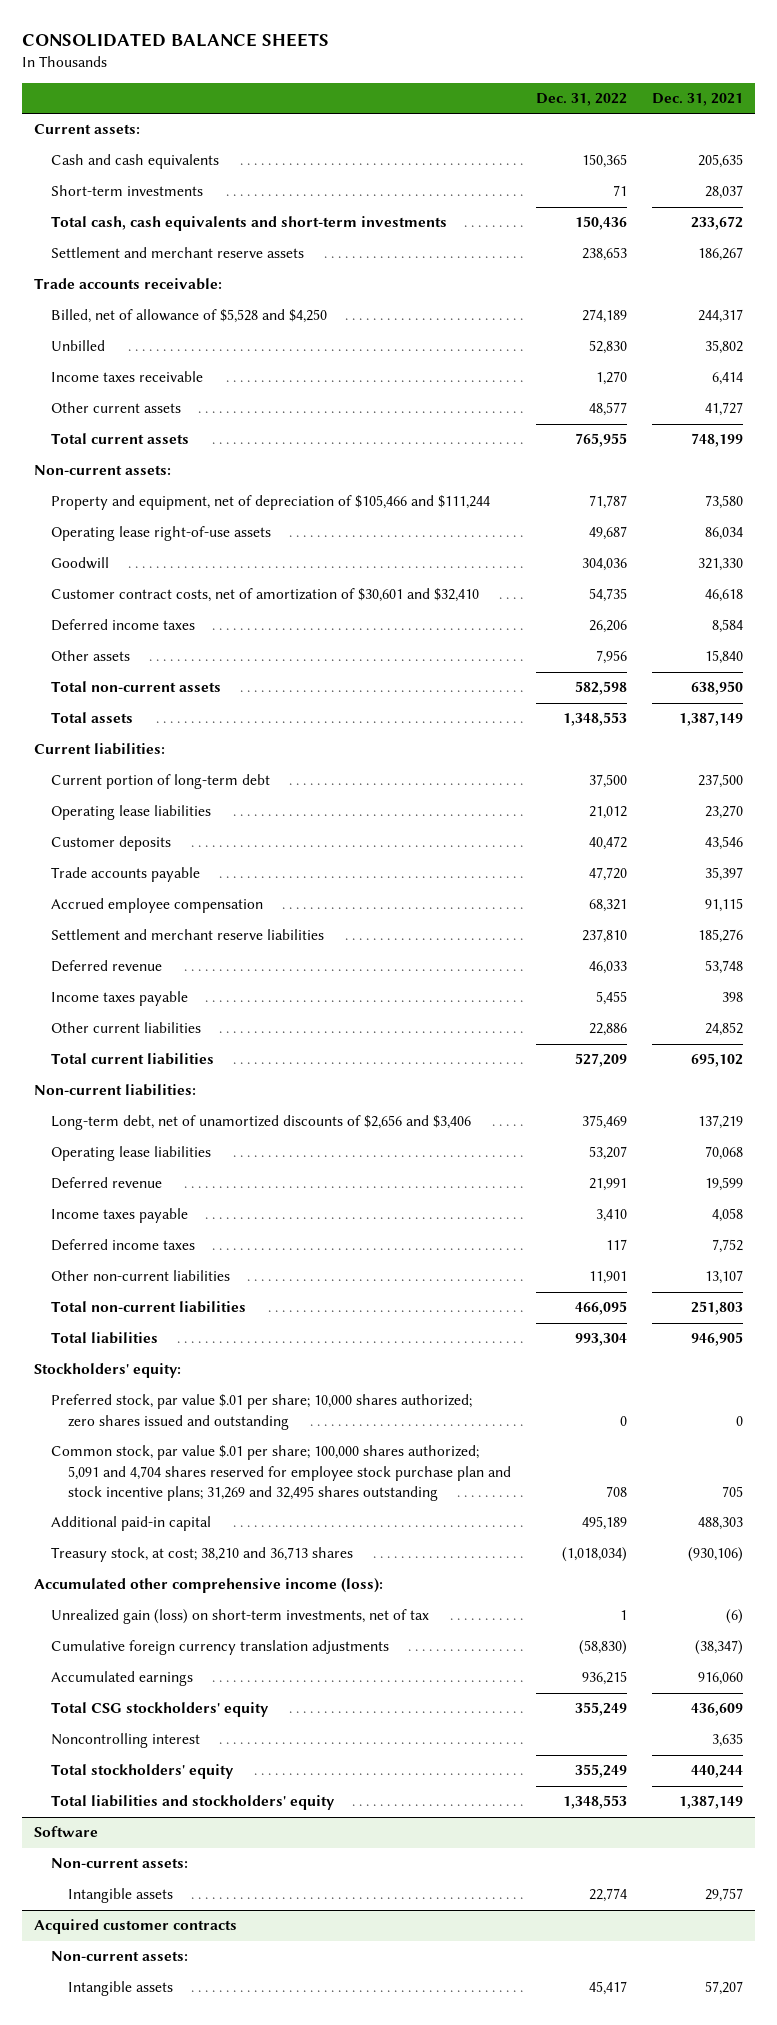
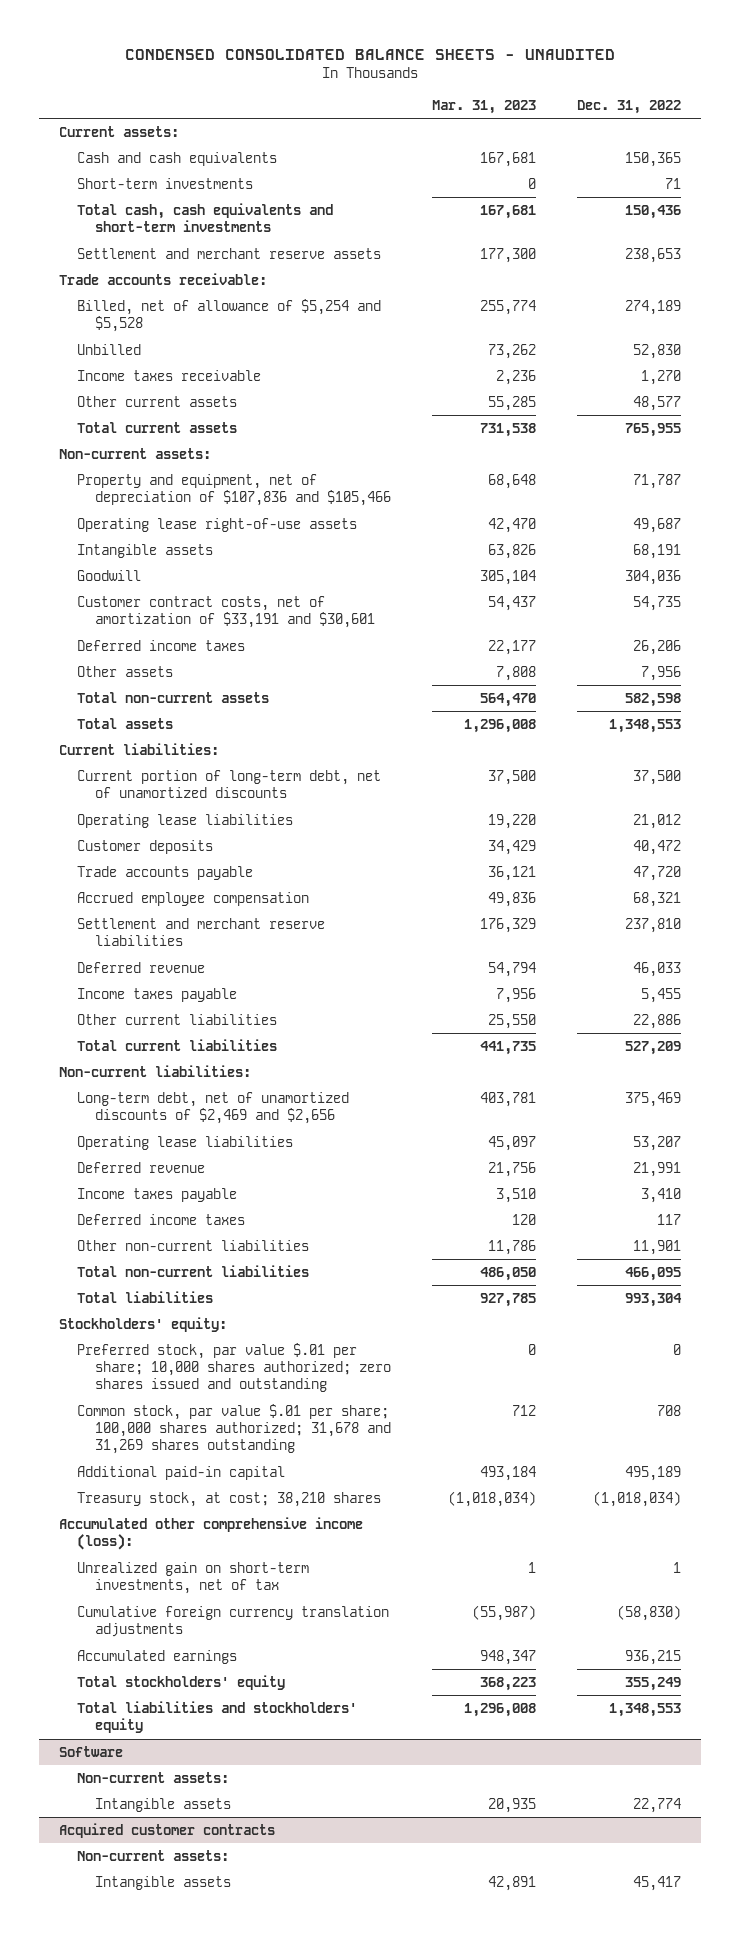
[21,32,329,47] CONSOLIDATED BALANCE SHEETS -> [124,48,615,60] CONDENSED CONSOLIDATED BALANCE SHEETS - UNAUDITED
[651,93,743,107] Dec. 31, 2021 -> none
none -> [431,100,536,115] Mar. 31, 2023
[50,309,327,324] Billed, net of allowance of $5,528 and $4,250 -> [76,299,381,333] Billed, net of allowance of $5,254 and $5,528
[50,495,490,511] Property and equipment, net of depreciation of $105,466 and $111,244 -> [76,474,391,507] Property and equipment, net of depreciation of $107,836 and $105,466
none -> [76,544,213,559] Intangible assets
[50,588,479,603] Customer contract costs, net of amortization of $30,601 and $32,410 -> [76,596,375,629] Customer contract costs, net of amortization of $33,191 and $30,601
[50,774,270,790] Current portion of long-term debt -> [76,770,381,799] Current portion of long-term debt, net of unamortized discounts
[50,1115,471,1131] Long-term debt, net of unamortized discounts of $2,656 and $3,406 -> [76,1092,349,1125] Long-term debt, net of unamortized discounts of $2,469 and $2,656
[50,1445,511,1501] Common stock, par value $.01 per share; 100,000 shares authorized; 5,091 and 4,704 shares reserved for employee stock purchase plan and stock incentive plans; 31,269 and 32,495 shares outstanding -> [76,1404,391,1455] Common stock, par value $.01 per share; 100,000 shares authorized; 31,678 and 31,269 shares outstanding
[50,1547,353,1563] Treasury stock, at cost; 38,210 and 36,713 shares -> [76,1492,381,1508] Treasury stock, at cost; 38,210 shares
[50,1609,429,1625] Unrealized gain (loss) on short-term investments, net of tax -> [76,1562,309,1595] Unrealized gain on short-term investments, net of tax
[50,1702,269,1718] Total CSG stockholders' equity -> none
[50,1733,200,1749] Noncontrolling interest -> none

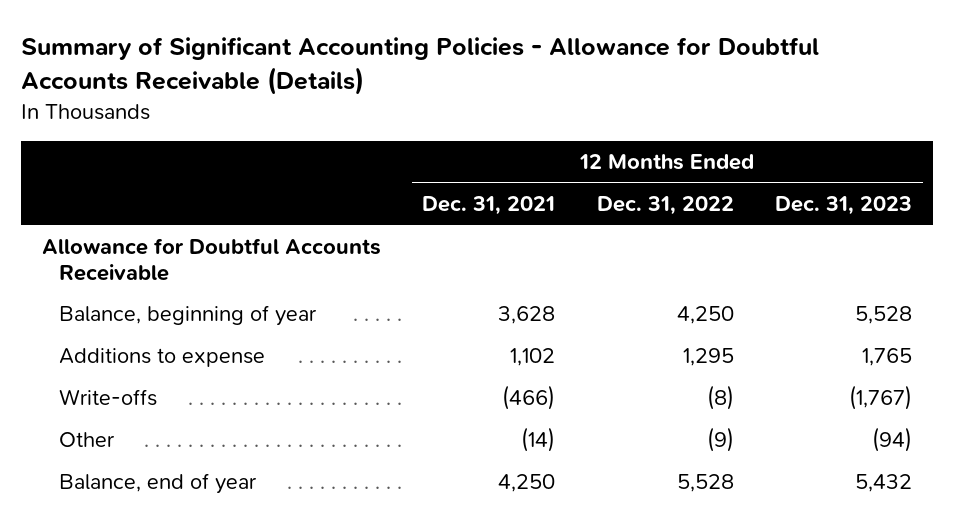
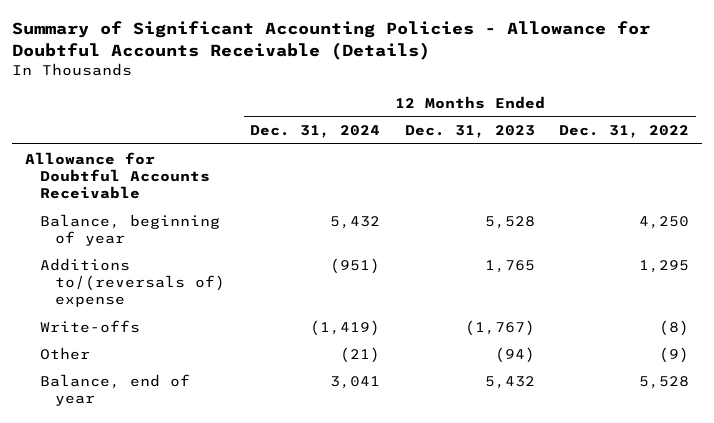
[422,196,556,216] Dec. 31, 2021 -> none
none -> [249,125,380,139] Dec. 31, 2024
[59,348,266,368] Additions to expense -> [39,257,226,308] Additions to/(reversals of) expense

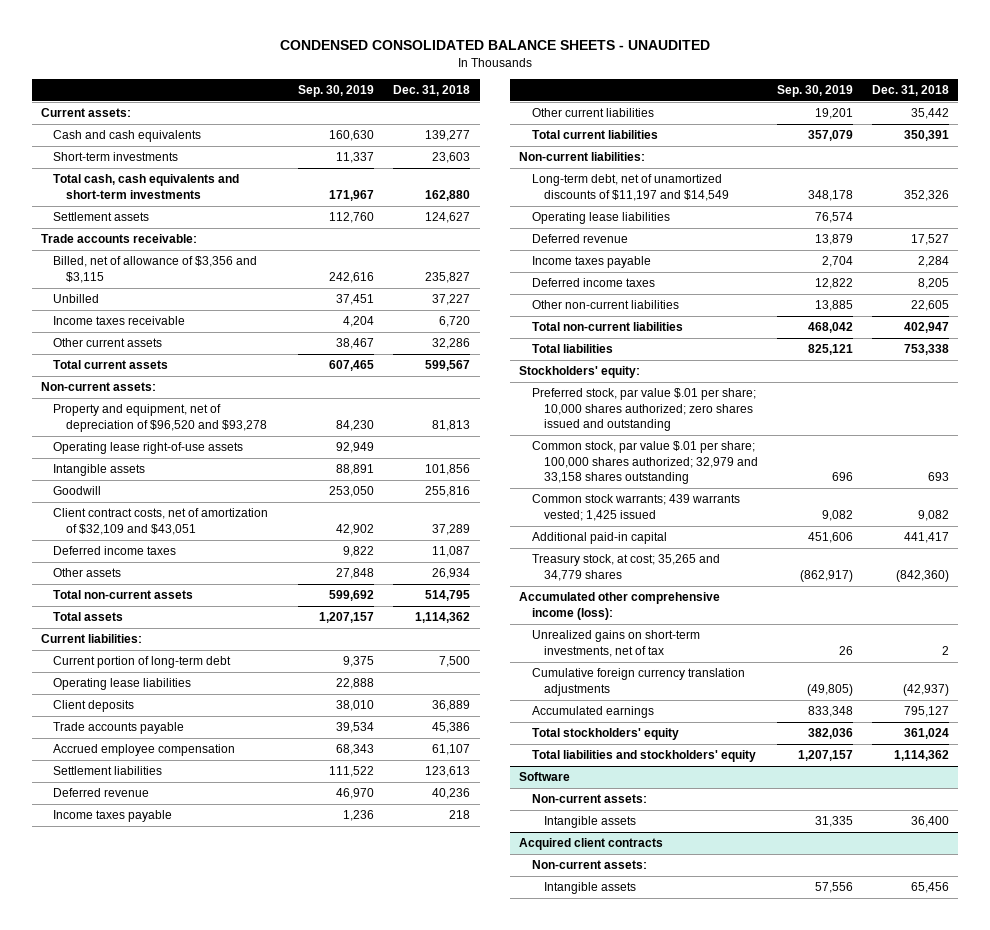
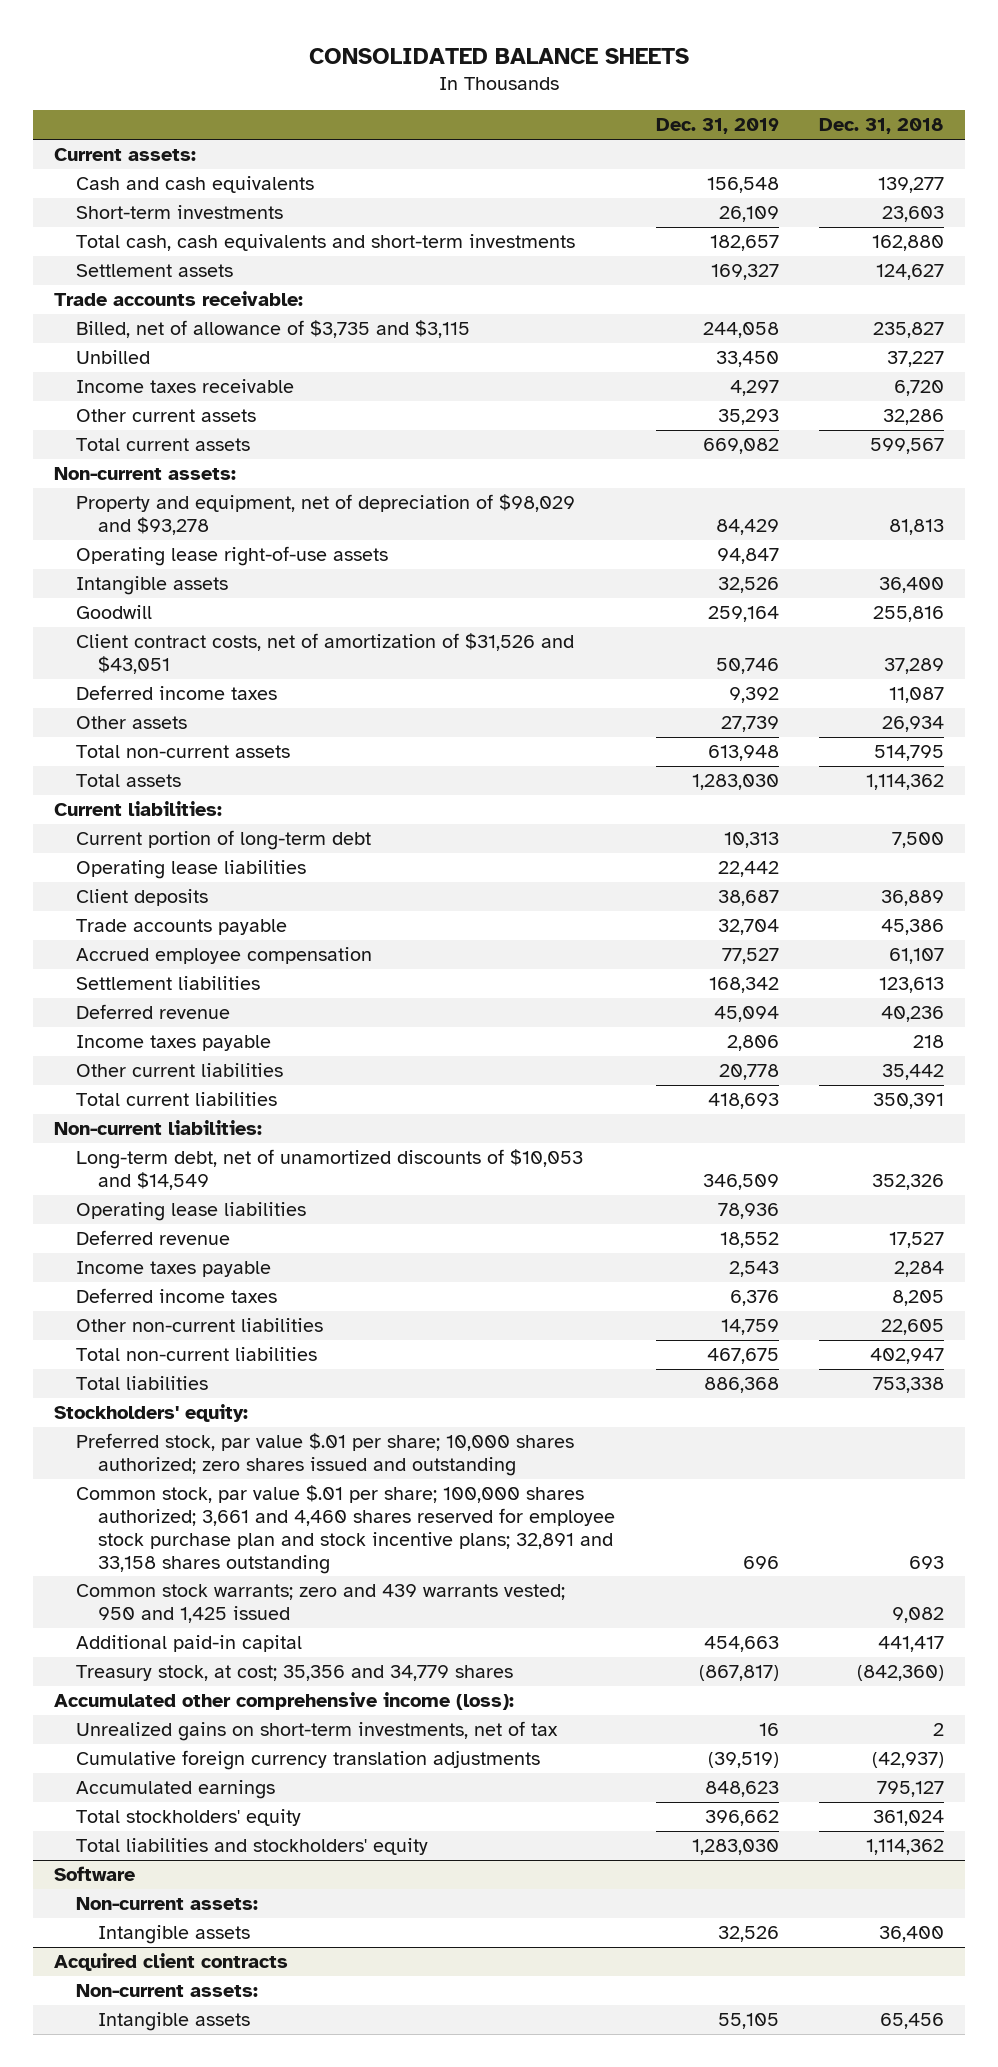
[279,40,710,51] CONDENSED CONSOLIDATED BALANCE SHEETS - UNAUDITED -> [309,47,690,64] CONSOLIDATED BALANCE SHEETS
[298,84,375,97] Sep. 30, 2019 -> none
none -> [655,118,779,135] Dec. 31, 2019
[53,256,258,283] Billed, net of allowance of $3,356 and $3,115 -> [76,320,471,339] Billed, net of allowance of $3,735 and $3,115
[53,404,267,432] Property and equipment, net of depreciation of $96,520 and $93,278 -> [76,494,576,535] Property and equipment, net of depreciation of $98,029 and $93,278
[425,464,471,476] 101,856 -> [879,577,945,594] 36,400
[53,508,269,535] Client contract costs, net of amortization of $32,109 and $43,051 -> [76,633,575,674] Client contract costs, net of amortization of $31,526 and $43,051
[531,174,729,201] Long-term debt, net of unamortized discounts of $11,197 and $14,549 -> [76,1149,584,1190] Long-term debt, net of unamortized discounts of $10,053 and $14,549
[531,441,758,485] Common stock, par value $.01 per share; 100,000 shares authorized; 32,979 and 33,158 shares outstanding -> [76,1485,616,1574] Common stock, par value $.01 per share; 100,000 shares authorized; 3,661 and 4,460 shares reserved for employee stock purchase plan and stock incentive plans; 32,891 and 33,158 shares outstanding
[531,494,740,521] Common stock warrants; 439 warrants vested; 1,425 issued -> [76,1584,566,1623] Common stock warrants; zero and 439 warrants vested; 950 and 1,425 issued
[531,554,720,581] Treasury stock, at cost; 35,265 and 34,779 shares -> [76,1665,514,1682] Treasury stock, at cost; 35,356 and 34,779 shares

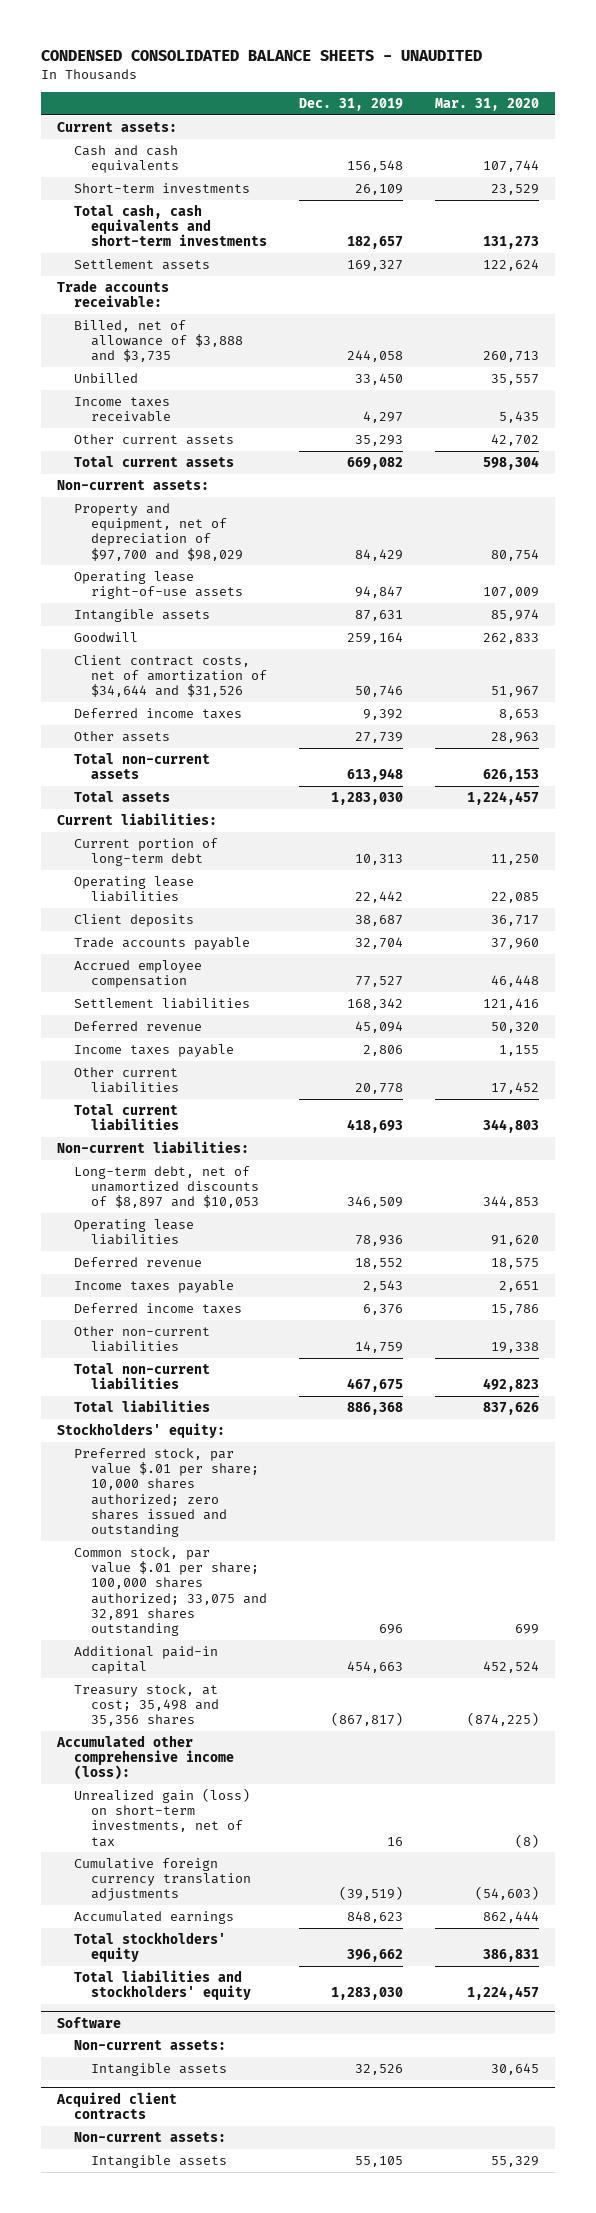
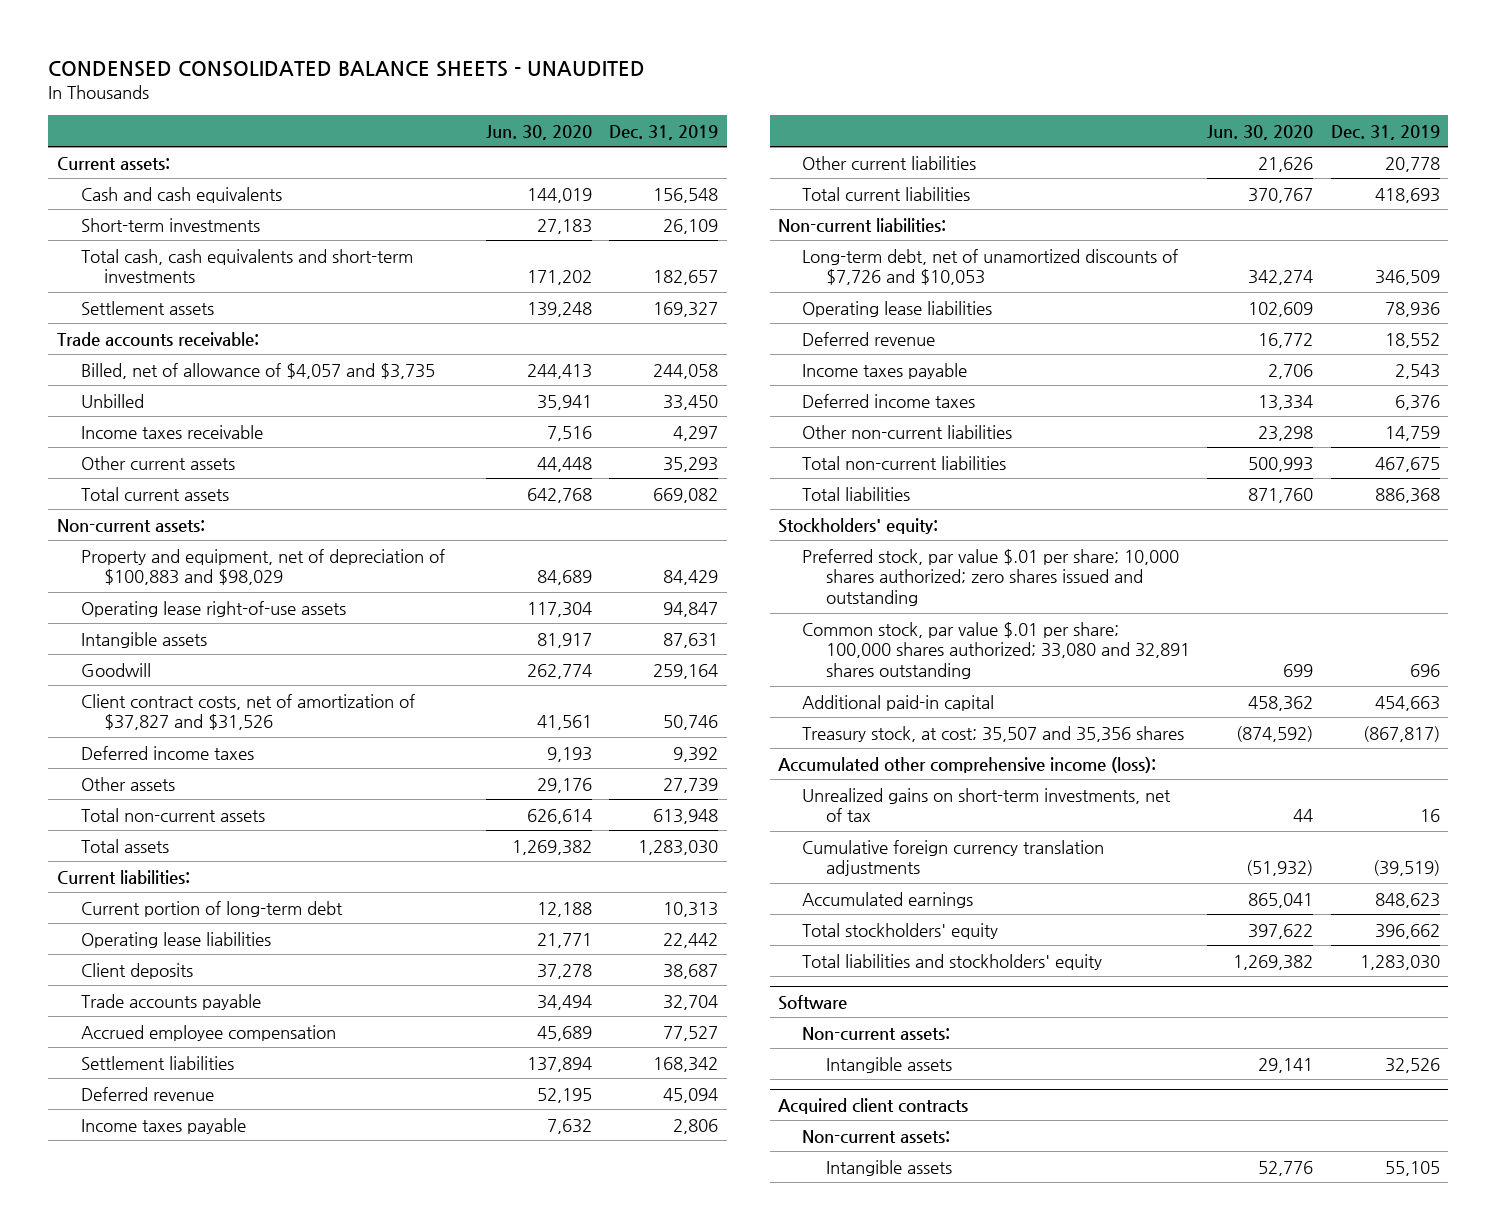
[434,98,539,112] Mar. 31, 2020 -> none
none -> [485,124,592,140] Jun. 30, 2020
[73,319,243,363] Billed, net of allowance of $3,888 and $3,735 -> [80,362,435,379] Billed, net of allowance of $4,057 and $3,735
[73,502,243,561] Property and equipment, net of depreciation of $97,700 and $98,029 -> [80,548,445,586] Property and equipment, net of depreciation of $100,883 and $98,029
[73,654,267,698] Client contract costs, net of amortization of $34,644 and $31,526 -> [80,693,415,731] Client contract costs, net of amortization of $37,827 and $31,526
[73,1165,259,1209] Long-term debt, net of unamortized discounts of $8,897 and $10,053 -> [801,248,1178,286] Long-term debt, net of unamortized discounts of $7,726 and $10,053
[73,1546,267,1636] Common stock, par value $.01 per share; 100,000 shares authorized; 33,075 and 32,891 shares outstanding -> [801,621,1190,680] Common stock, par value $.01 per share; 100,000 shares authorized; 33,080 and 32,891 shares outstanding
[73,1683,219,1727] Treasury stock, at cost; 35,498 and 35,356 shares -> [801,725,1184,742] Treasury stock, at cost; 35,507 and 35,356 shares
[73,1787,250,1847] Unrealized gain (loss) on short-term investments, net of tax -> [801,787,1171,823] Unrealized gains on short-term investments, net of tax

